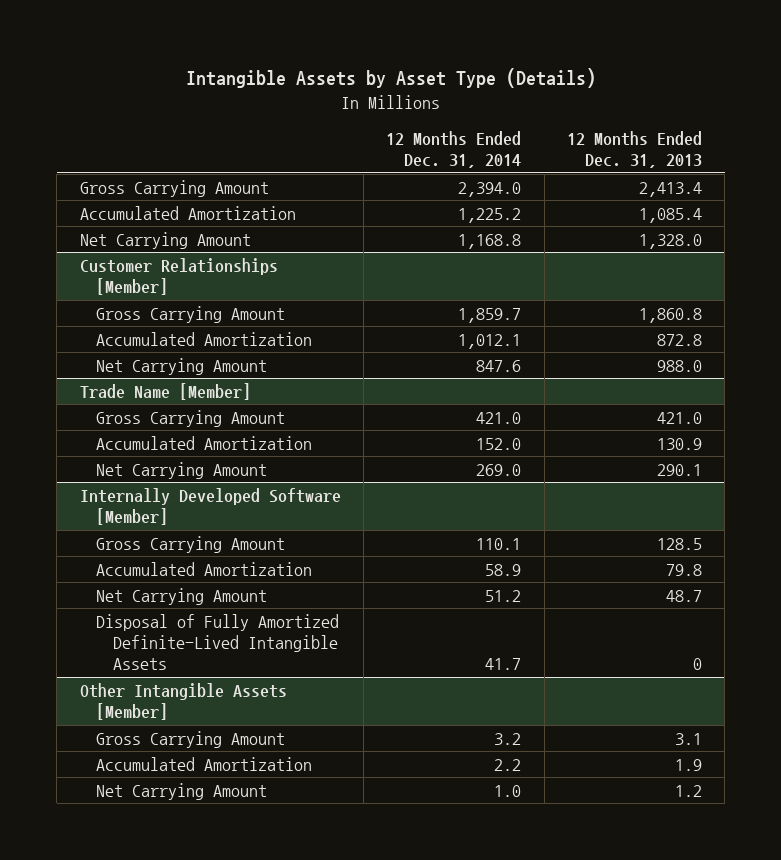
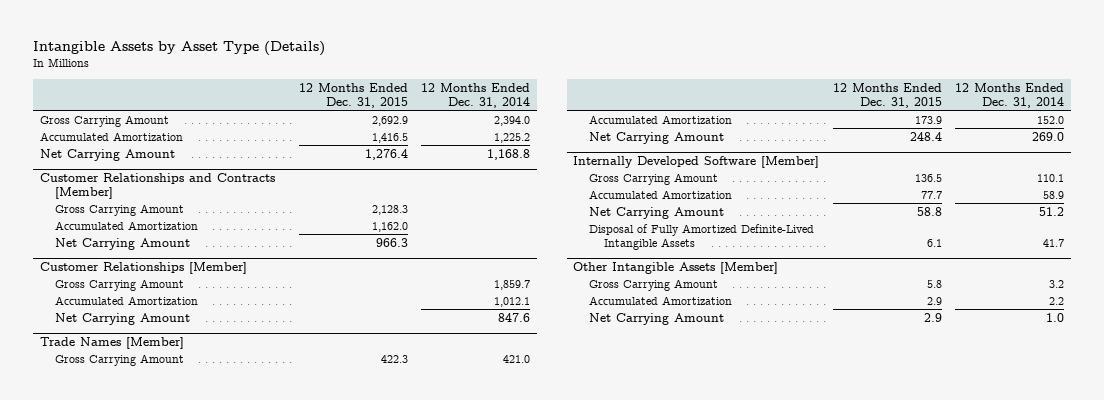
[566,130,702,169] 12 Months Ended Dec. 31, 2013 -> none
none -> [298,82,408,108] 12 Months Ended Dec. 31, 2015
none -> [39,172,275,199] Customer Relationships and Contracts [Member]
none -> [55,203,185,216] Gross Carrying Amount
none -> [55,220,199,230] Accumulated Amortization
none -> [55,237,191,250] Net Carrying Amount
[79,382,251,400] Trade Name [Member] -> [39,336,184,349] Trade Names [Member]

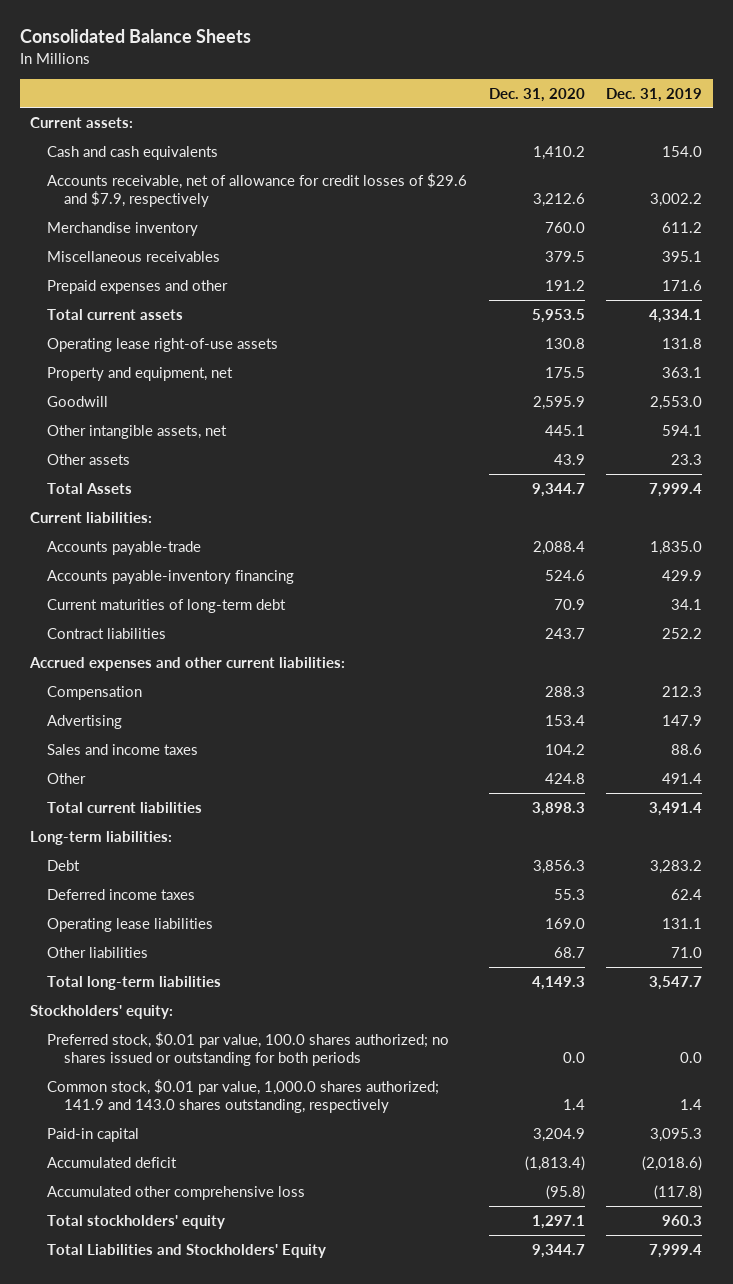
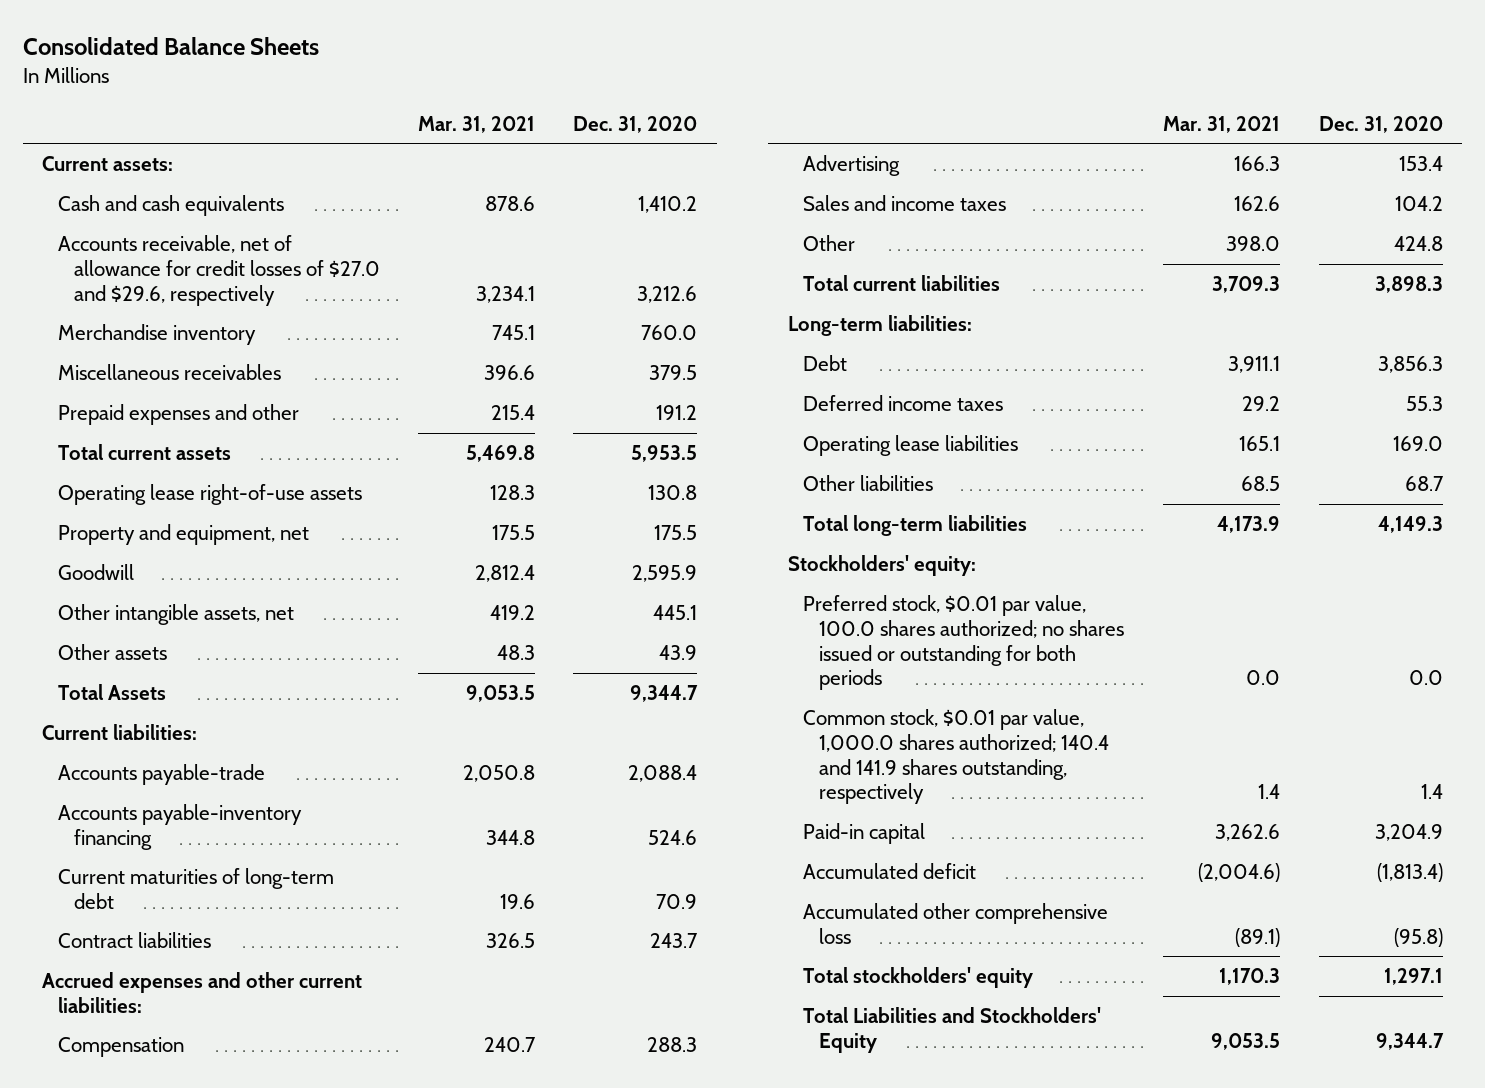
[606,87,703,102] Dec. 31, 2019 -> none
none -> [417,115,535,133] Mar. 31, 2021
[47,172,468,208] Accounts receivable, net of allowance for credit losses of $29.6 and $7.9, respectively -> [57,235,380,306] Accounts receivable, net of allowance for credit losses of $27.0 and $29.6, respectively
[47,1078,440,1114] Common stock, $0.01 par value, 1,000.0 shares authorized; 141.9 and 143.0 shares outstanding, respectively -> [803,709,1110,805] Common stock, $0.01 par value, 1,000.0 shares authorized; 140.4 and 141.9 shares outstanding, respectively

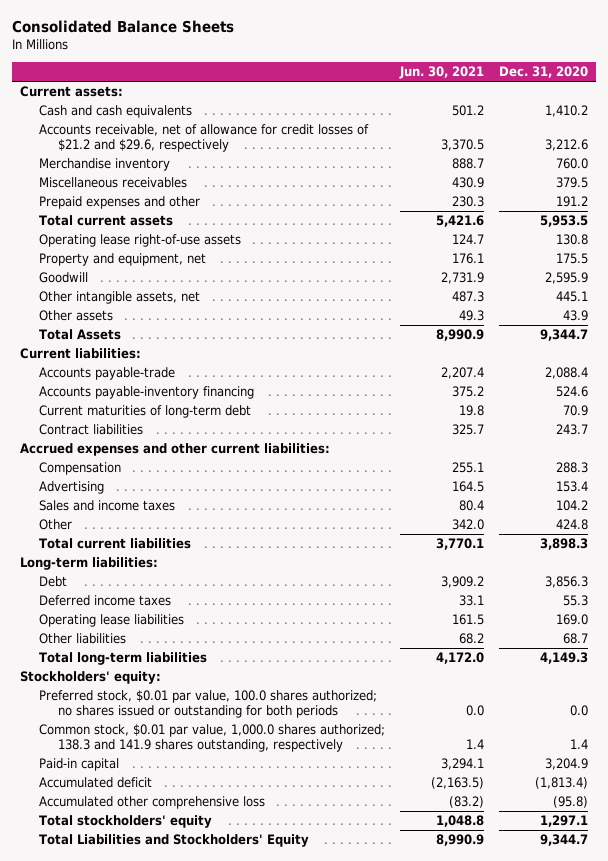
[417,115,535,133] Mar. 31, 2021 -> none
none -> [398,66,484,80] Jun. 30, 2021
[57,235,380,306] Accounts receivable, net of allowance for credit losses of $27.0 and $29.6, respectively -> [38,124,369,153] Accounts receivable, net of allowance for credit losses of $21.2 and $29.6, respectively
[803,709,1110,805] Common stock, $0.01 par value, 1,000.0 shares authorized; 140.4 and 141.9 shares outstanding, respectively -> [38,724,385,753] Common stock, $0.01 par value, 1,000.0 shares authorized; 138.3 and 141.9 shares outstanding, respectively

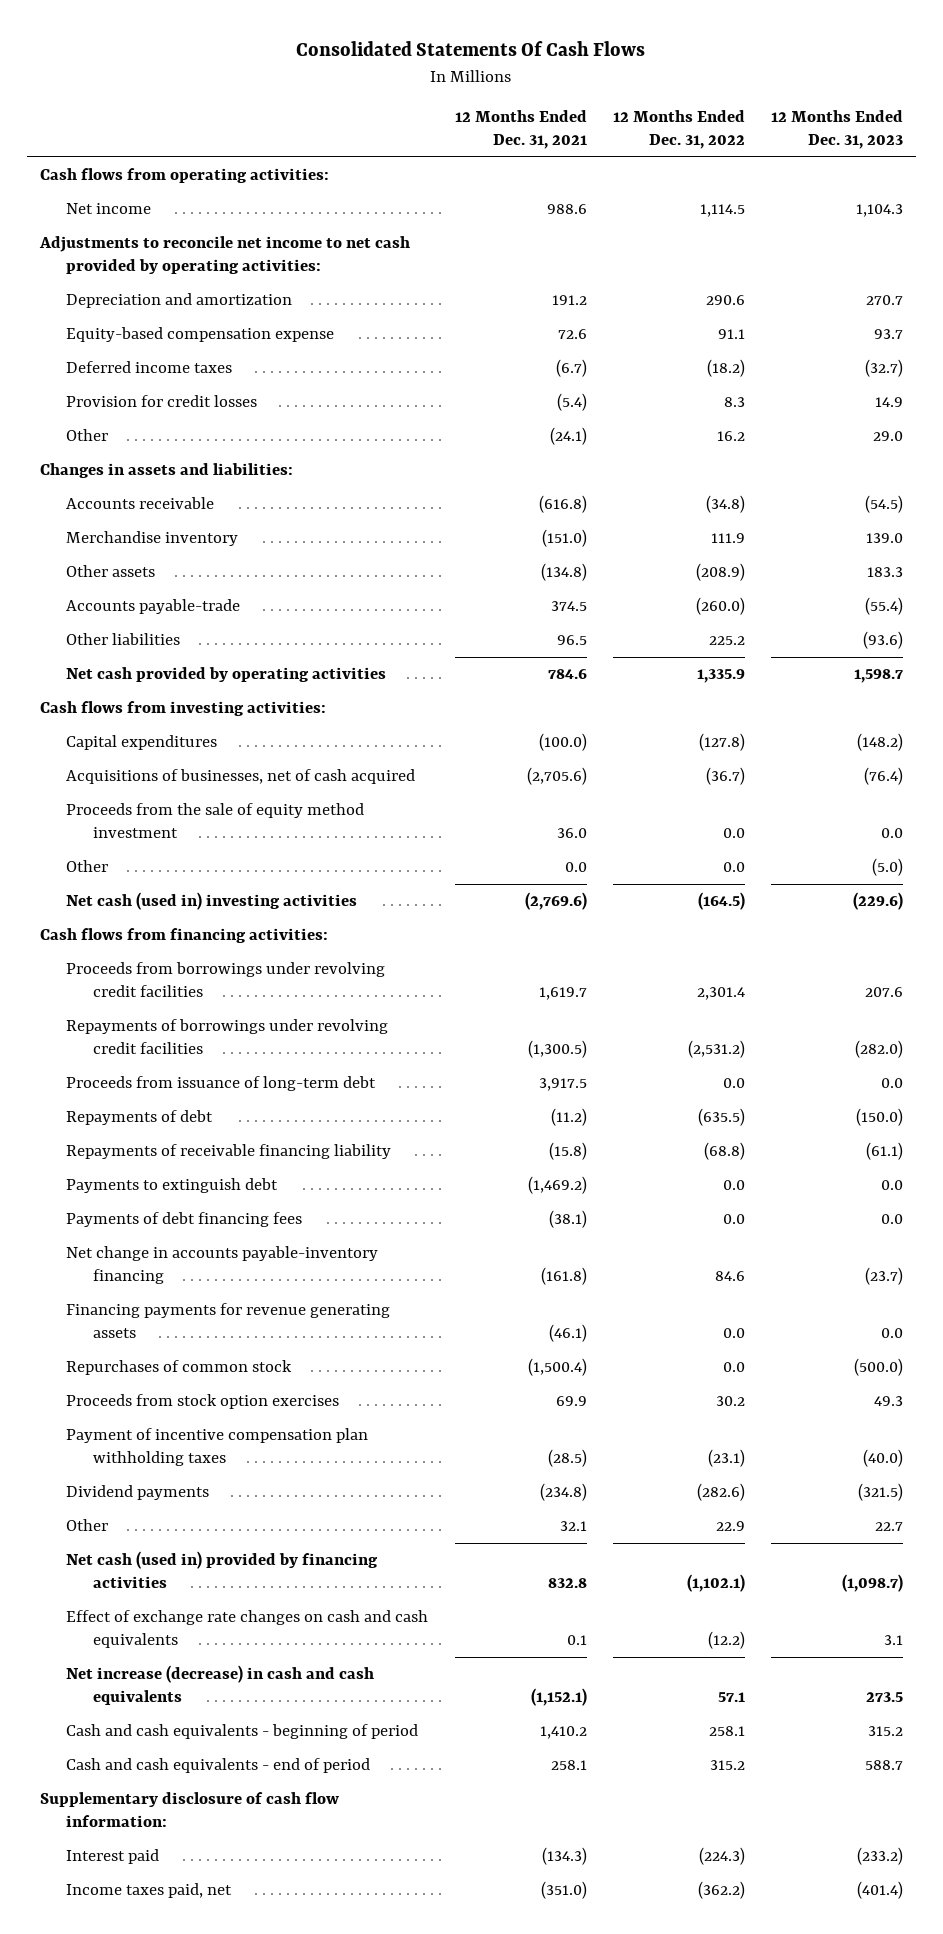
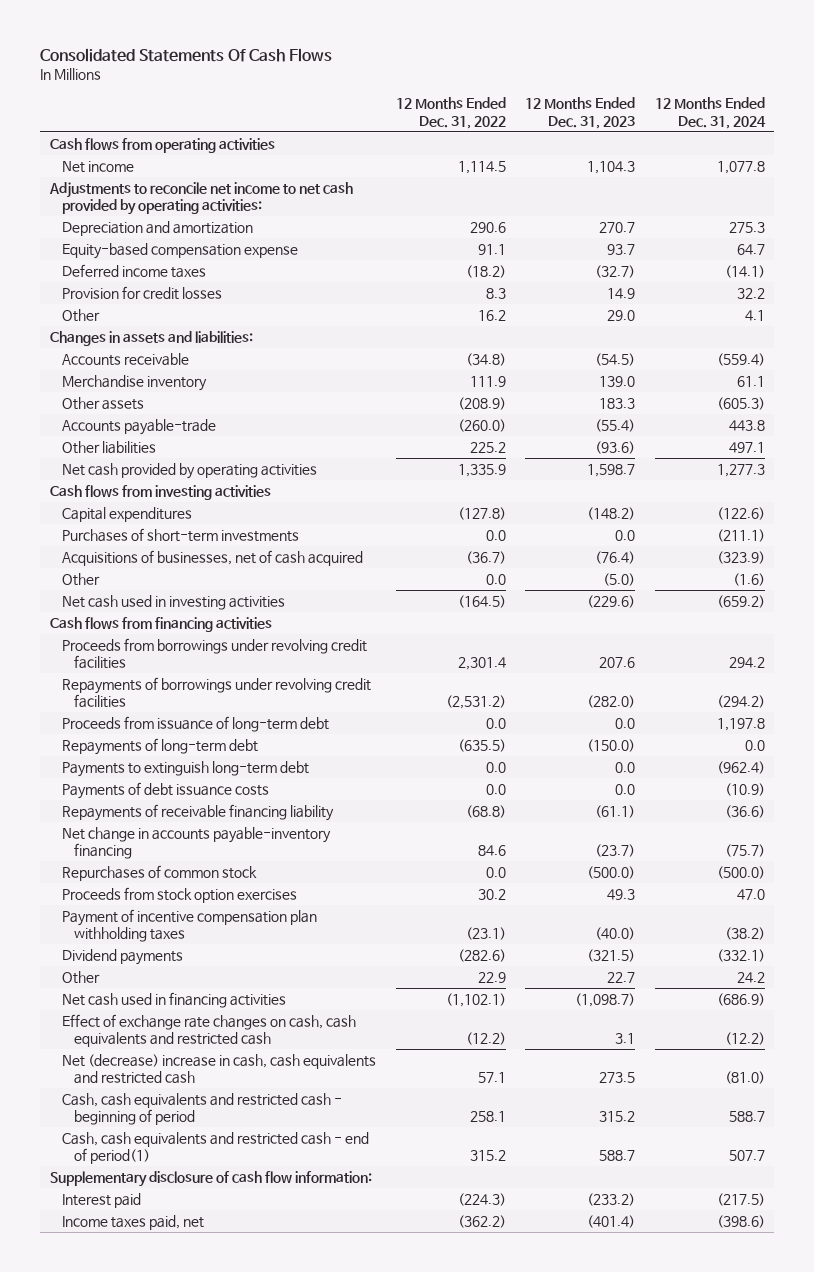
[454,110,587,150] 12 Months Ended Dec. 31, 2021 -> none
none -> [654,97,766,129] 12 Months Ended Dec. 31, 2024
[40,168,330,184] Cash flows from operating activities: -> [49,137,275,153] Cash flows from operating activities
[40,701,327,717] Cash flows from investing activities: -> [49,484,271,500] Cash flows from investing activities
none -> [62,527,300,542] Purchases of short-term investments
[66,803,365,839] Proceeds from the sale of equity method investment -> none
[66,892,358,911] Net cash (used in) investing activities -> [62,594,286,610] Net cash used in investing activities
[40,928,329,944] Cash flows from financing activities: -> [49,616,272,632] Cash flows from financing activities
[66,1110,214,1126] Repayments of debt -> [62,737,259,755] Repayments of long-term debt
none -> [62,760,310,777] Payments to extinguish long-term debt
none -> [62,781,270,799] Payments of debt issuance costs
[66,1178,279,1194] Payments to extinguish debt -> none
[66,1212,303,1228] Payments of debt financing fees -> none
[66,1303,391,1339] Financing payments for revenue generating assets -> none
[66,1551,379,1589] Net cash (used in) provided by financing activities -> [62,991,287,1008] Net cash used in financing activities
[66,1610,429,1649] Effect of exchange rate changes on cash and cash equivalents -> [62,1013,357,1048] Effect of exchange rate changes on cash, cash equivalents and restricted cash
[66,1665,375,1706] Net increase (decrease) in cash and cash equivalents -> [62,1053,377,1085] Net (decrease) increase in cash, cash equivalents and restricted cash
[66,1724,419,1740] Cash and cash equivalents - beginning of period -> [62,1092,343,1126] Cash, cash equivalents and restricted cash - beginning of period
[66,1758,371,1774] Cash and cash equivalents - end of period -> [62,1131,370,1165] Cash, cash equivalents and restricted cash - end of period(1)

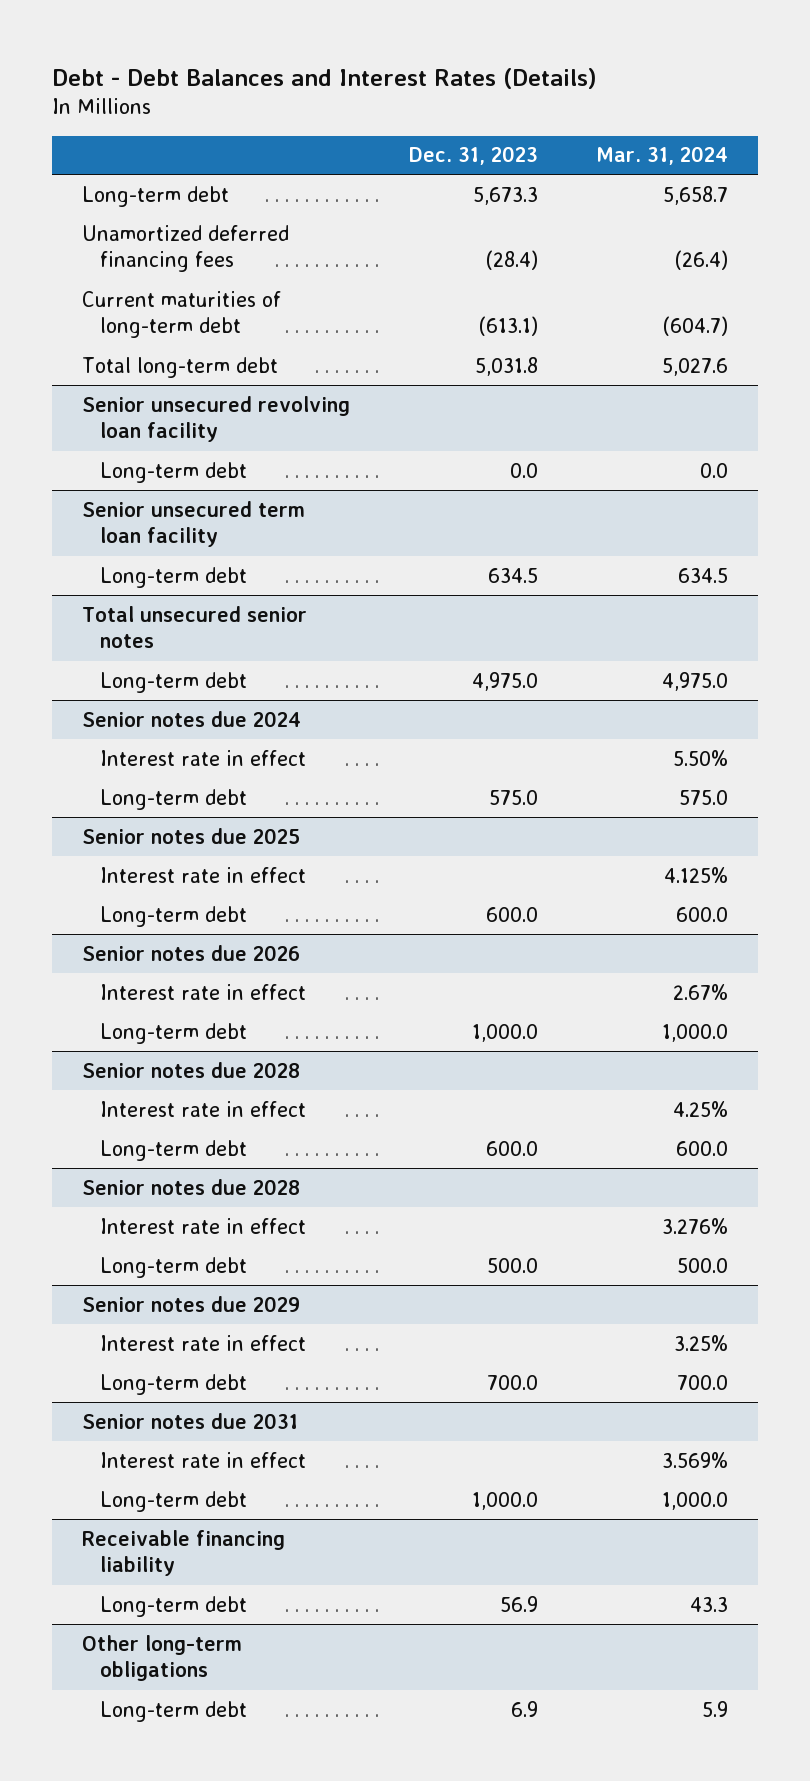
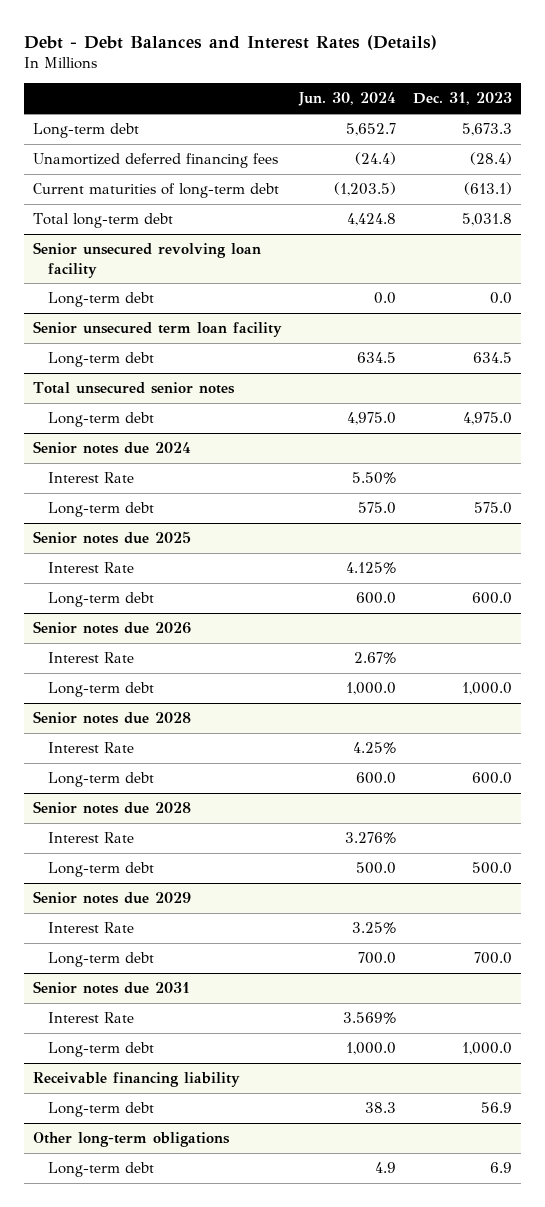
[596,146,729,166] Mar. 31, 2024 -> none
none -> [298,92,397,107] Jun. 30, 2024
[99,749,306,766] Interest rate in effect -> [47,472,134,484] Interest Rate
[99,866,306,883] Interest rate in effect -> [47,562,134,574] Interest Rate
[99,983,306,1000] Interest rate in effect -> [47,652,134,664] Interest Rate
[99,1100,306,1117] Interest rate in effect -> [47,742,134,754] Interest Rate
[99,1217,306,1234] Interest rate in effect -> [47,832,134,844] Interest Rate
[99,1334,306,1351] Interest rate in effect -> [47,922,134,934] Interest Rate
[99,1451,306,1468] Interest rate in effect -> [47,1012,134,1024] Interest Rate

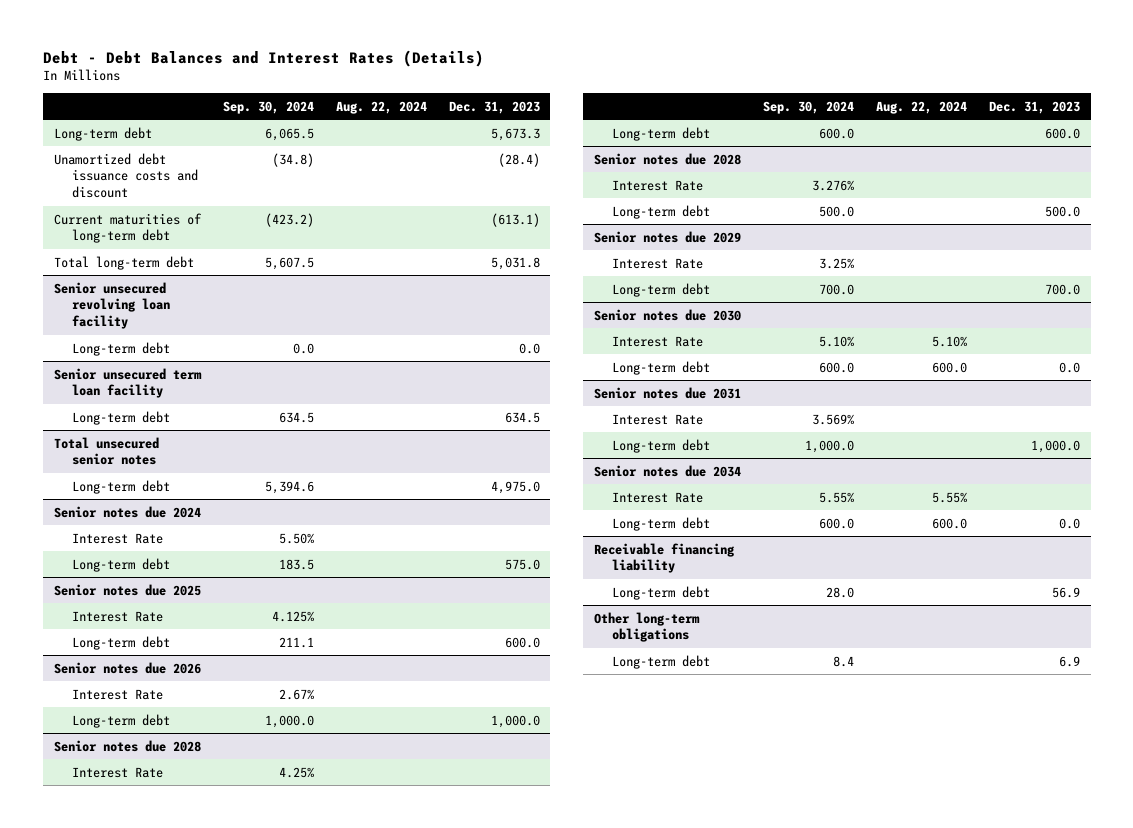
[298,92,397,107] Jun. 30, 2024 -> none
none -> [222,100,314,114] Sep. 30, 2024
none -> [335,100,427,114] Aug. 22, 2024
[32,153,278,169] Unamortized deferred financing fees -> [53,152,198,199] Unamortized debt issuance costs and discount
none -> [593,308,741,321] Senior notes due 2030
none -> [611,335,703,347] Interest Rate
none -> [611,360,710,375] Long-term debt
none -> [593,464,741,477] Senior notes due 2034
none -> [611,491,703,503] Interest Rate
none -> [611,516,710,531] Long-term debt

